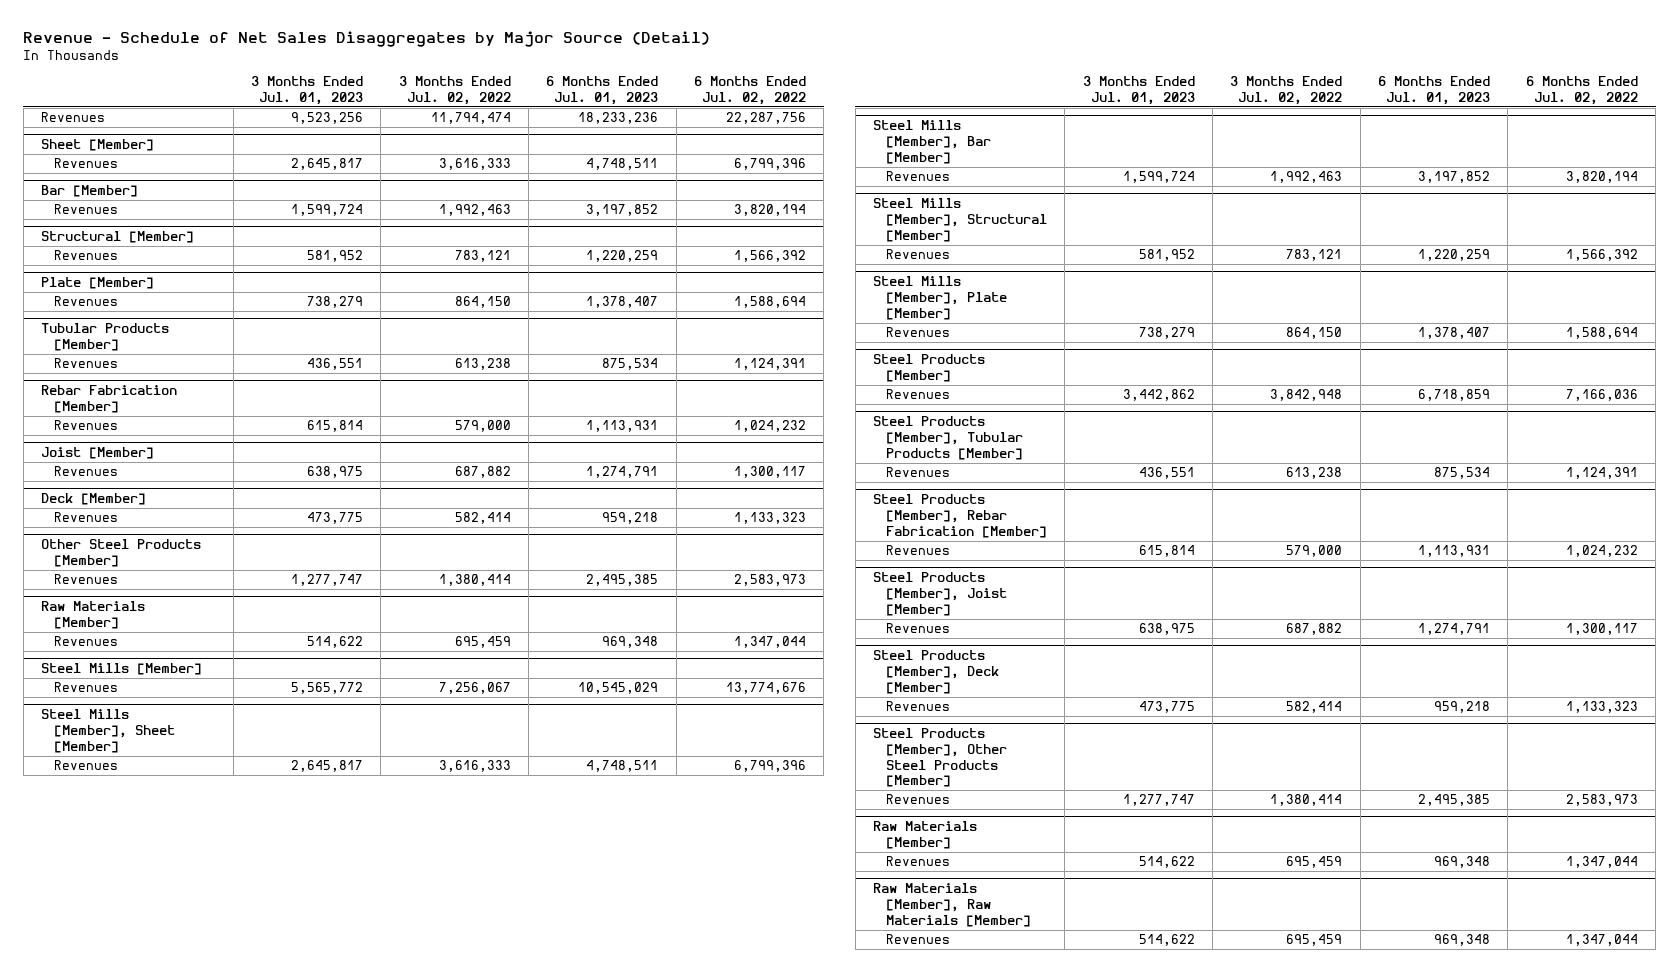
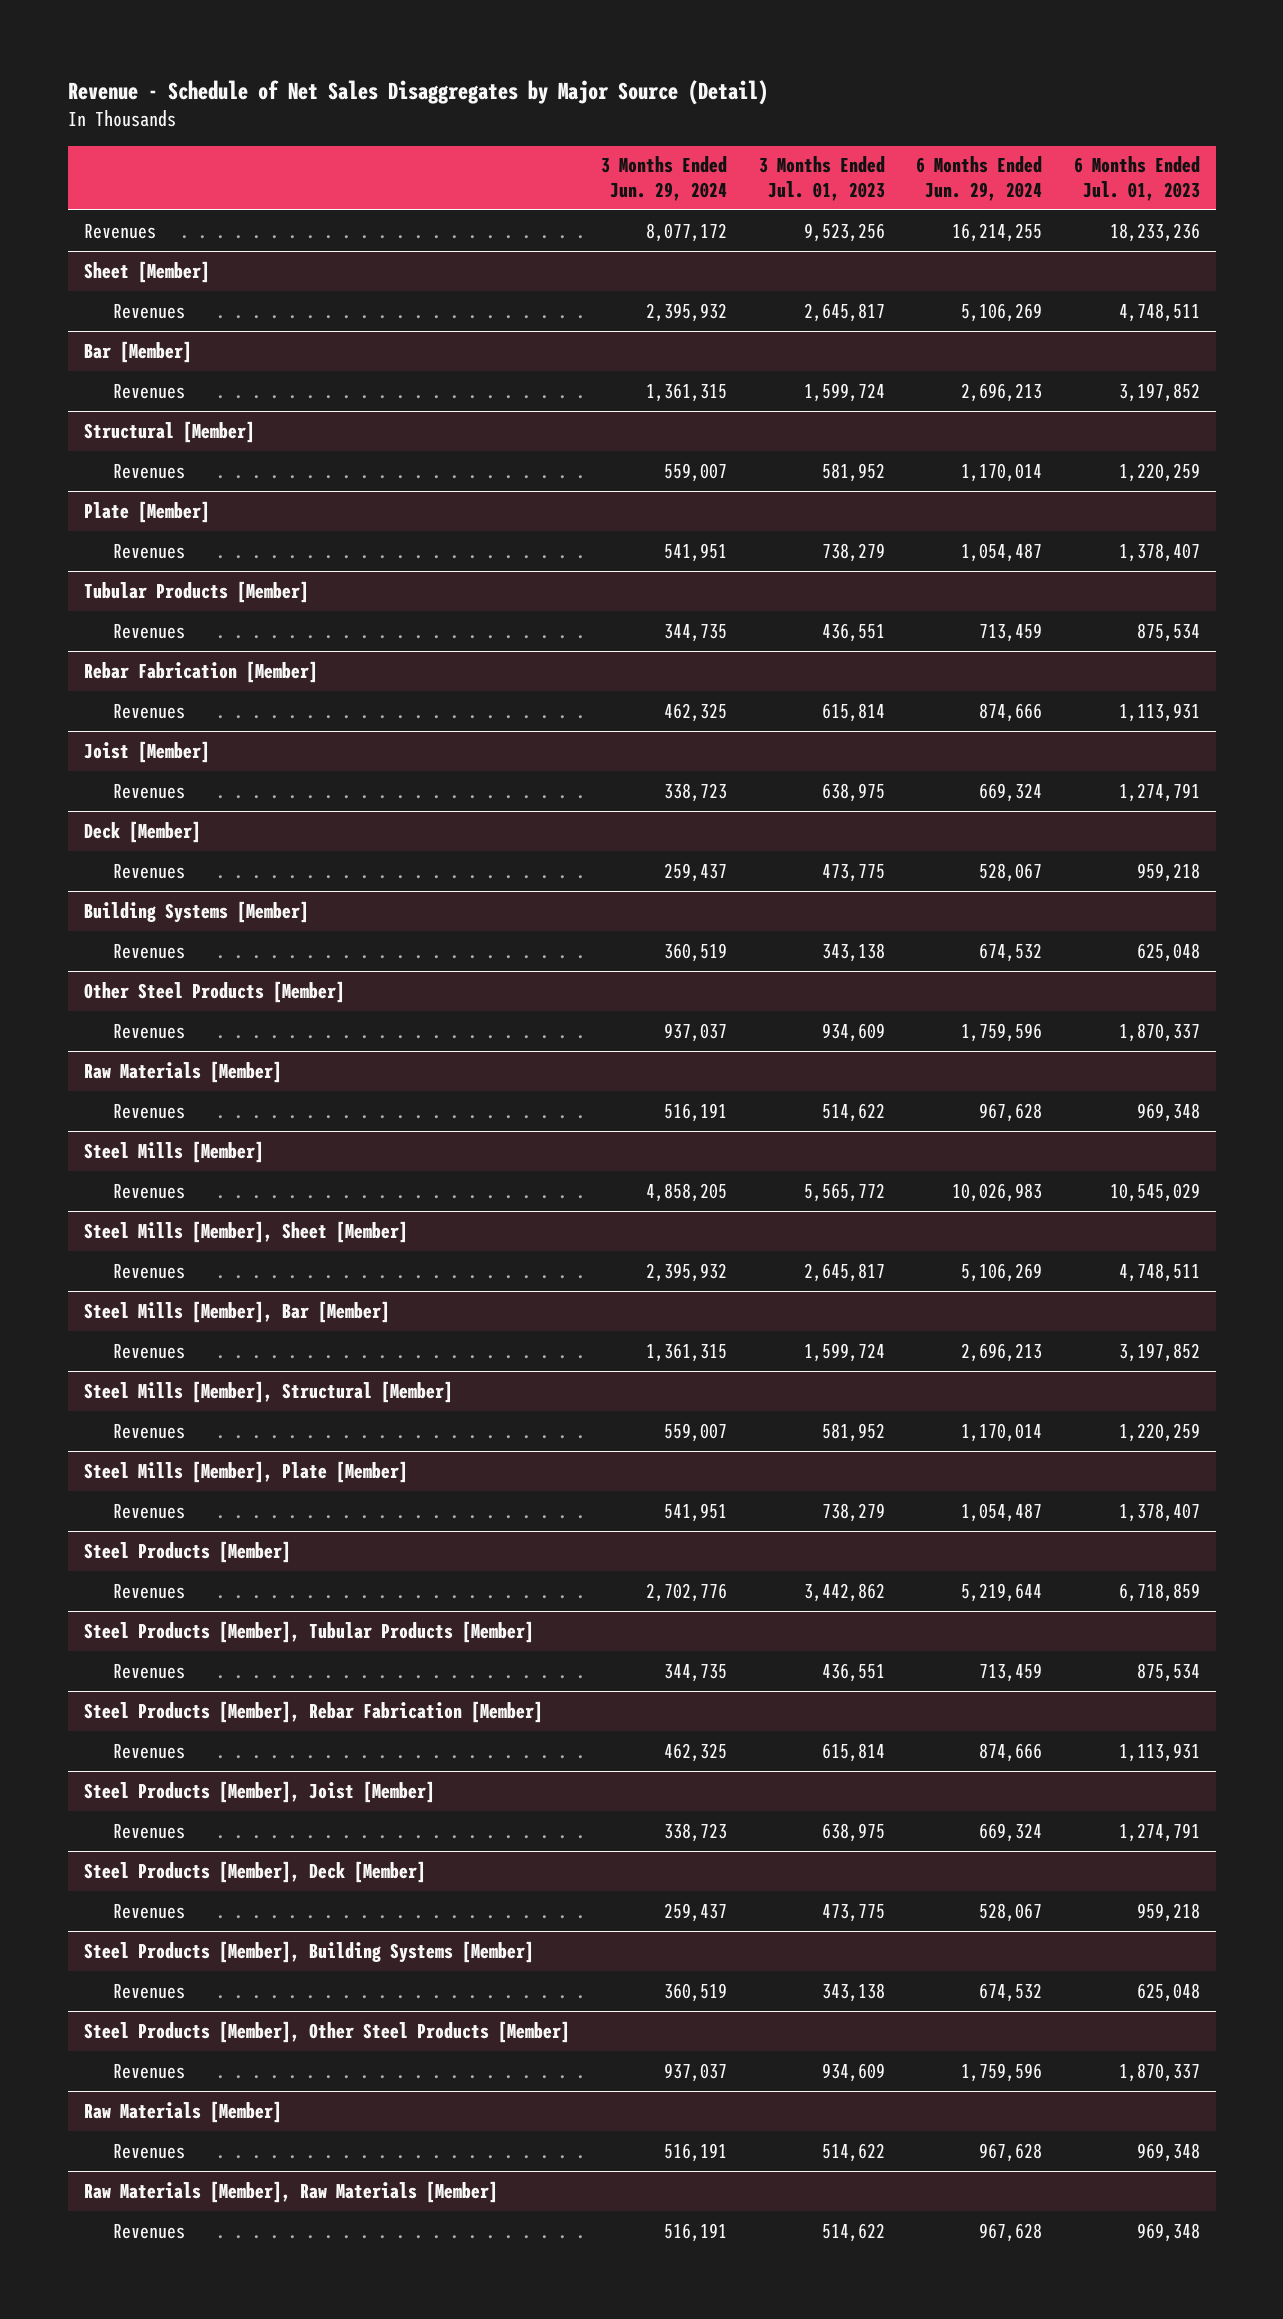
[398,76,511,106] 3 Months Ended Jul. 02, 2022 -> none
[693,76,806,106] 6 Months Ended Jul. 02, 2022 -> none
none -> [601,156,728,201] 3 Months Ended Jun. 29, 2024
none -> [916,156,1043,201] 6 Months Ended Jun. 29, 2024
none -> [83,900,309,923] Building Systems [Member]
none -> [112,943,185,959] Revenues
[290,574,363,587] 1,277,747 -> [821,1022,885,1042] 934,609
[586,574,659,587] 2,495,385 -> [1118,1022,1200,1042] 1,870,337
none -> [83,1940,534,1963] Steel Products [Member], Building Systems [Member]
none -> [112,1983,185,1999] Revenues
[1122,794,1195,807] 1,277,747 -> [821,2062,885,2082] 934,609
[1418,794,1491,807] 2,495,385 -> [1118,2062,1200,2082] 1,870,337

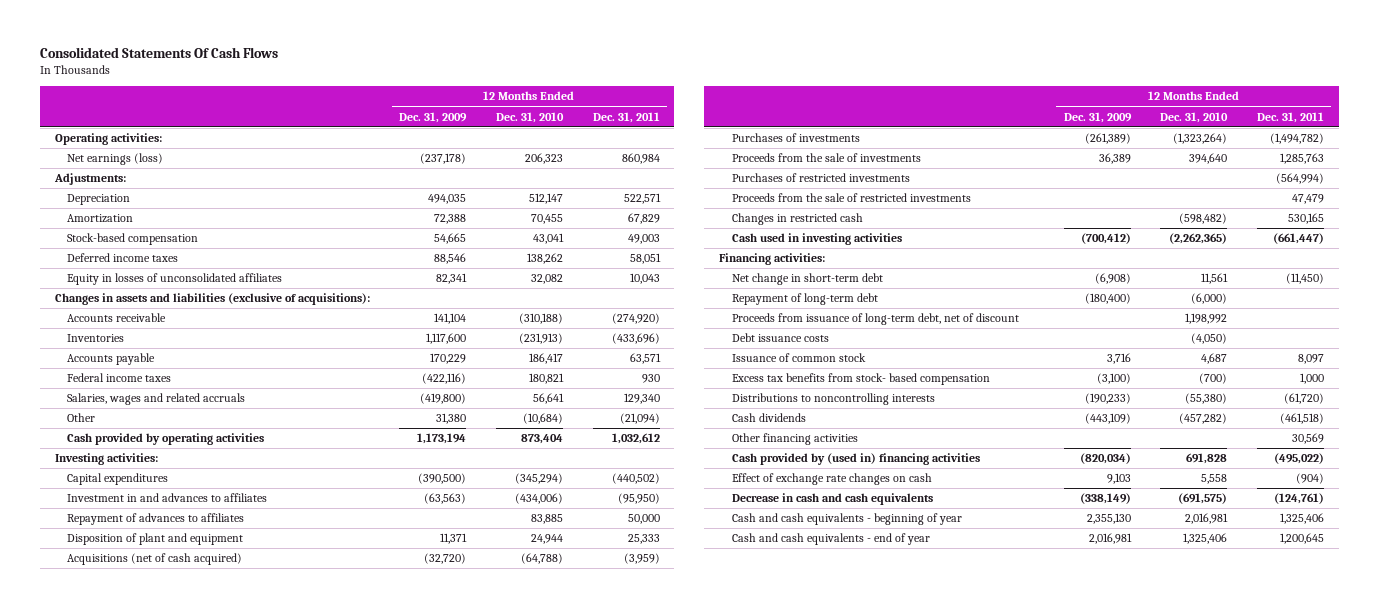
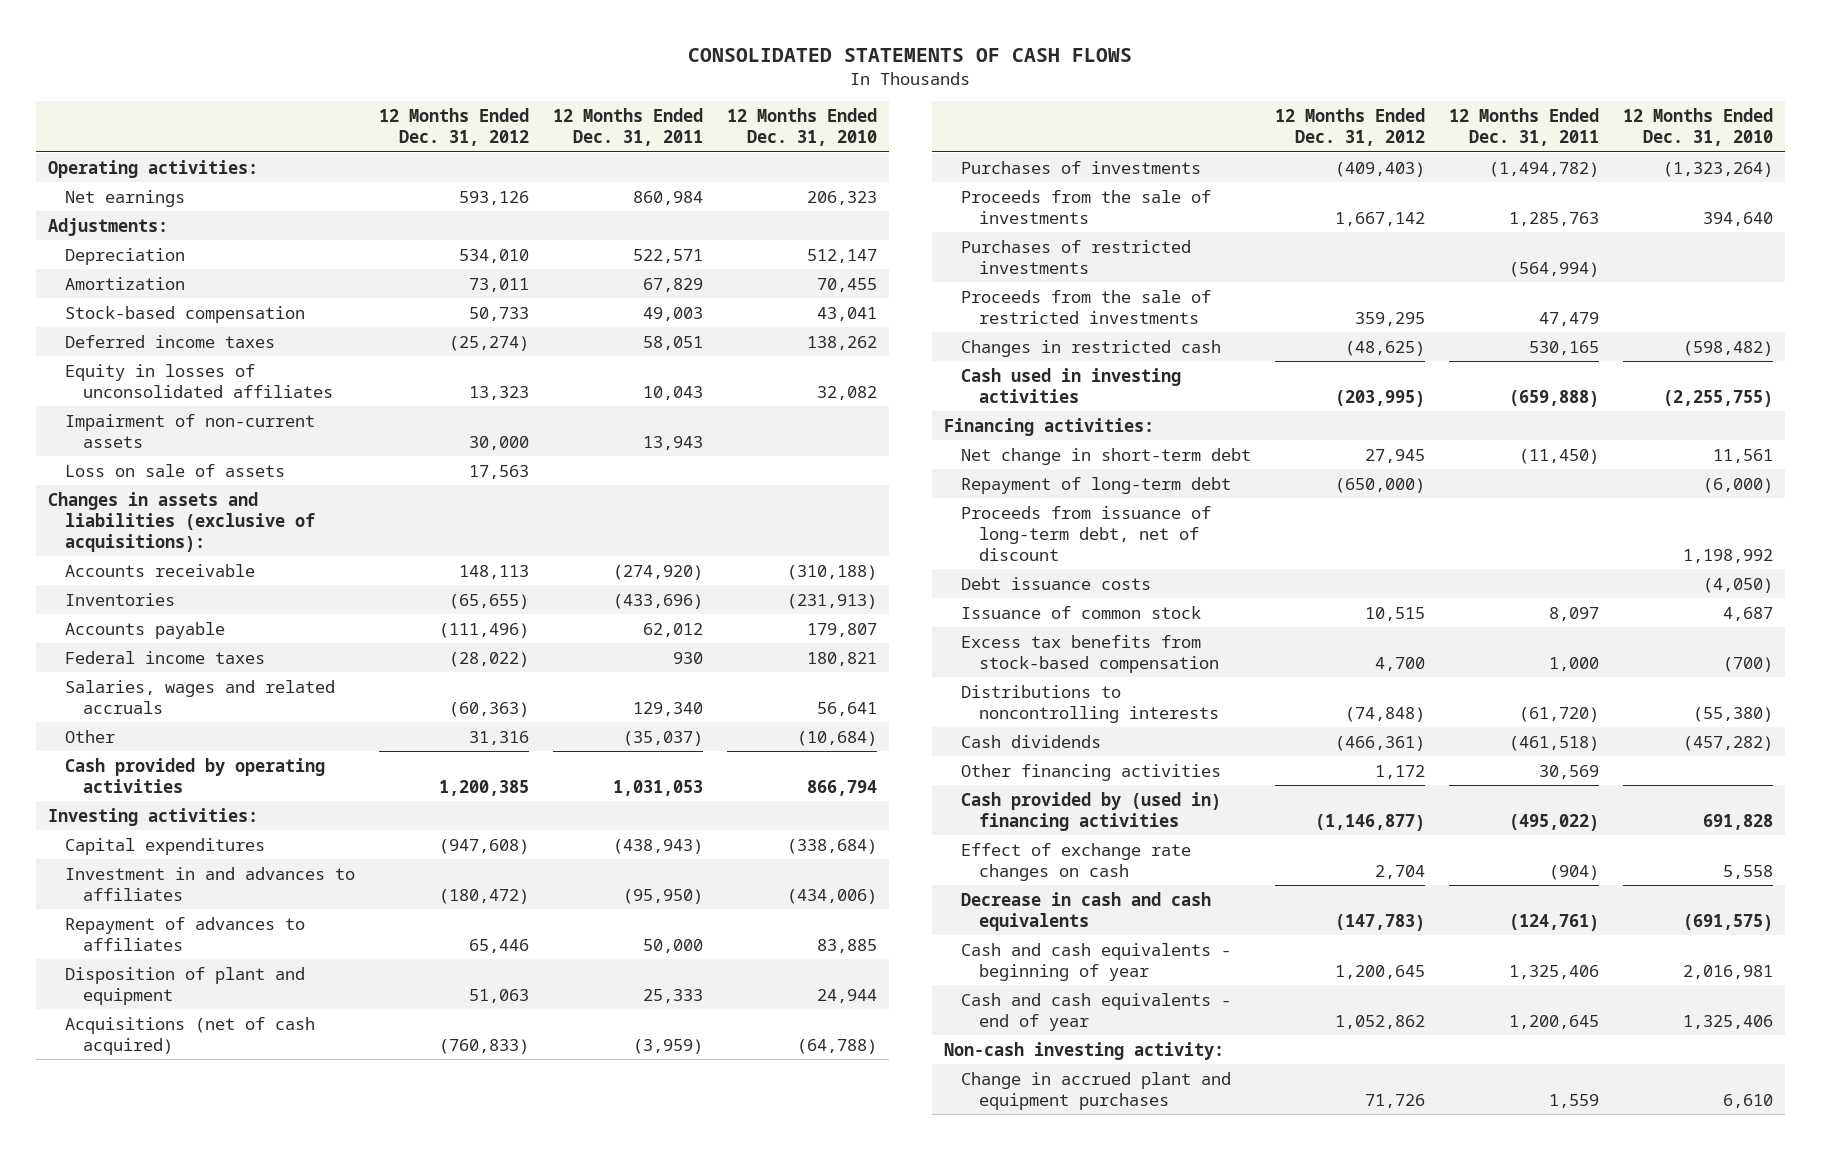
[39,47,278,59] Consolidated Statements Of Cash Flows -> [688,47,1133,62] CONSOLIDATED STATEMENTS OF CASH FLOWS
[399,111,468,123] Dec. 31, 2009 -> none
none -> [379,108,530,147] 12 Months Ended Dec. 31, 2012
[67,153,164,166] Net earnings (loss) -> [65,189,186,207] Net earnings
none -> [65,413,316,448] Impairment of non-current assets
none -> [65,463,286,477] Loss on sale of assets
[528,353,563,365] 186,417 -> [807,622,878,637] 179,807
[629,353,661,365] 63,571 -> [643,622,704,637] 62,012
[619,413,660,425] (21,094) -> [623,730,704,746] (35,037)
[520,434,563,445] 873,404 -> [807,779,878,796] 866,794
[611,433,660,445] 1,032,612 -> [613,779,704,796] 1,031,053
[514,473,563,485] (345,294) -> [787,838,878,854] (338,684)
[611,473,660,485] (440,502) -> [613,838,704,854] (438,943)
[1169,233,1228,245] (2,262,365) -> [1663,389,1774,407] (2,255,755)
[1272,233,1324,245] (661,447) -> [1509,389,1600,407] (659,888)
[731,373,990,386] Excess tax benefits from stock- based compensation -> [961,634,1220,673] Excess tax benefits from stock-based compensation
none -> [943,1041,1224,1060] Non-cash investing activity:
none -> [961,1071,1232,1110] Change in accrued plant and equipment purchases

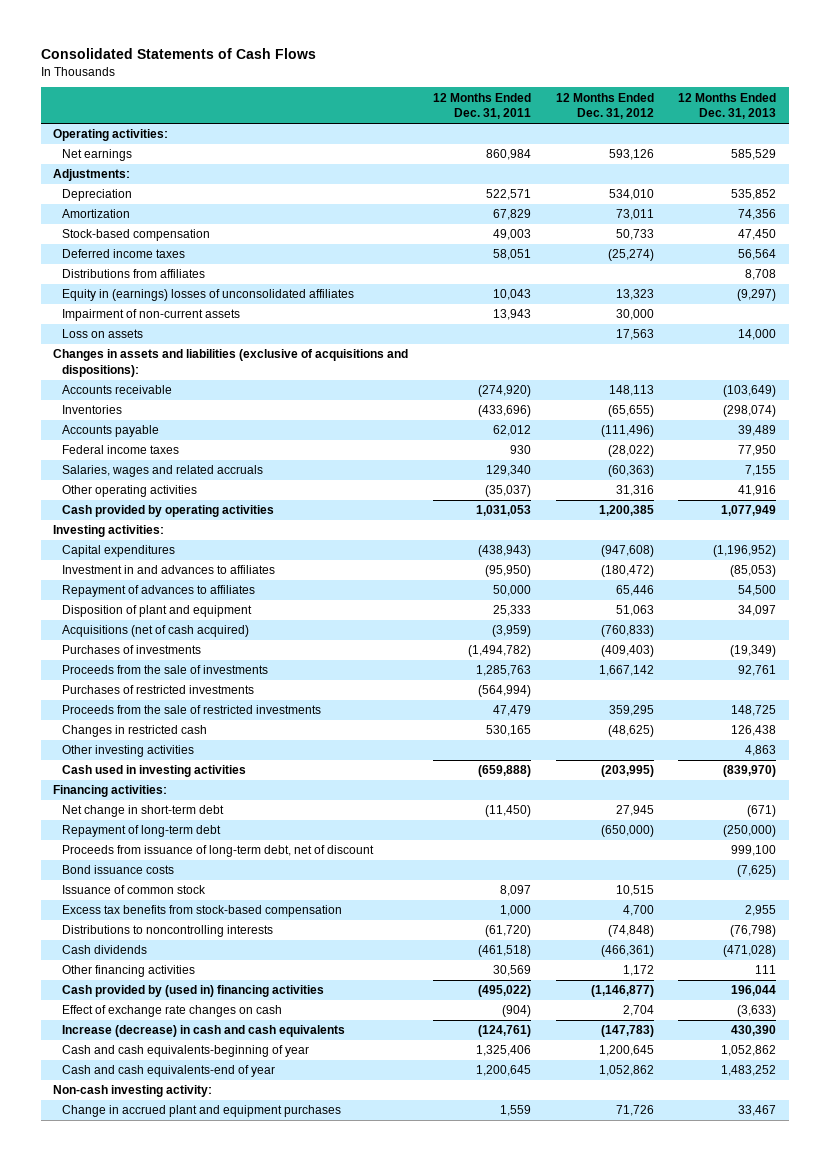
[688,47,1133,62] CONSOLIDATED STATEMENTS OF CASH FLOWS -> [40,48,316,60] Consolidated Statements of Cash Flows
[727,108,878,147] 12 Months Ended Dec. 31, 2010 -> none
none -> [678,92,777,120] 12 Months Ended Dec. 31, 2013
none -> [61,269,205,279] Distributions from affiliates
[65,363,334,398] Equity in losses of unconsolidated affiliates -> [61,289,354,302] Equity in (earnings) losses of unconsolidated affiliates
[65,463,286,477] Loss on sale of assets -> [61,329,143,339] Loss on assets
[47,491,316,552] Changes in assets and liabilities (exclusive of acquisitions): -> [53,349,409,377] Changes in assets and liabilities (exclusive of acquisitions and dispositions):
[65,729,116,743] Other -> [61,485,197,498] Other operating activities
none -> [61,745,194,758] Other investing activities
[961,576,1152,590] Debt issuance costs -> [61,865,174,875] Bond issuance costs
[961,891,1212,931] Decrease in cash and cash equivalents -> [61,1025,345,1038] Increase (decrease) in cash and cash equivalents
[961,942,1232,981] Cash and cash equivalents - beginning of year -> [61,1045,309,1058] Cash and cash equivalents-beginning of year
[961,992,1232,1031] Cash and cash equivalents - end of year -> [61,1065,275,1078] Cash and cash equivalents-end of year

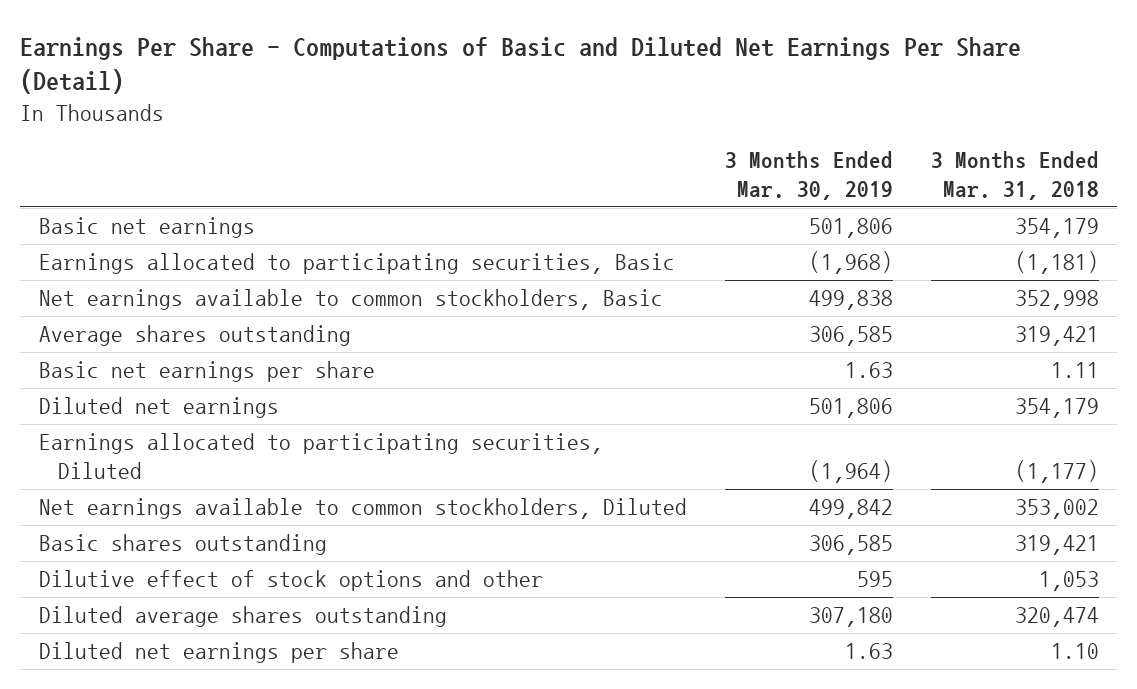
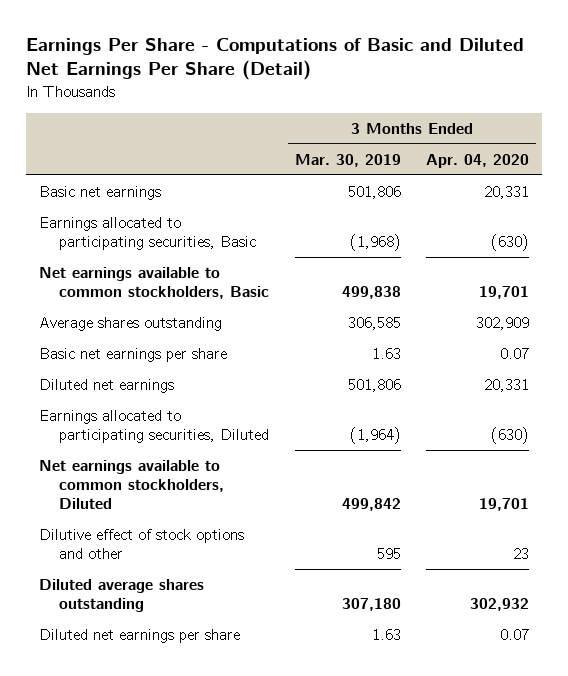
[930,150,1099,200] 3 Months Ended Mar. 31, 2018 -> none
none -> [426,153,530,168] Apr. 04, 2020
[38,533,327,555] Basic shares outstanding -> none

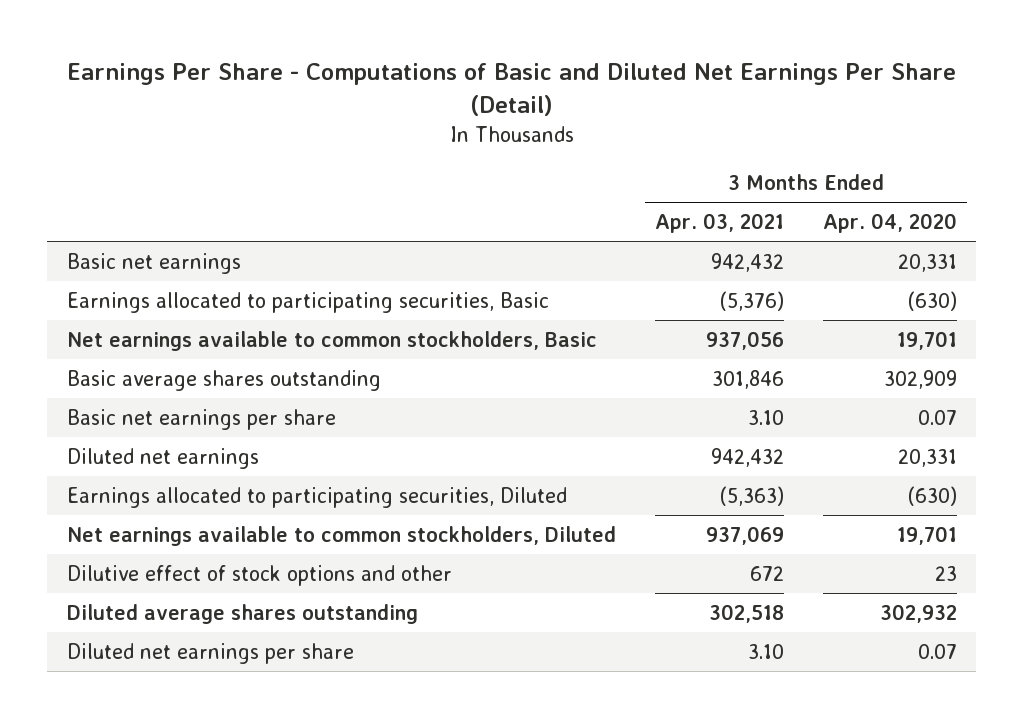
[294,153,401,167] Mar. 30, 2019 -> none
none -> [654,213,784,234] Apr. 03, 2021
[38,317,222,332] Average shares outstanding -> [66,369,381,391] Basic average shares outstanding

